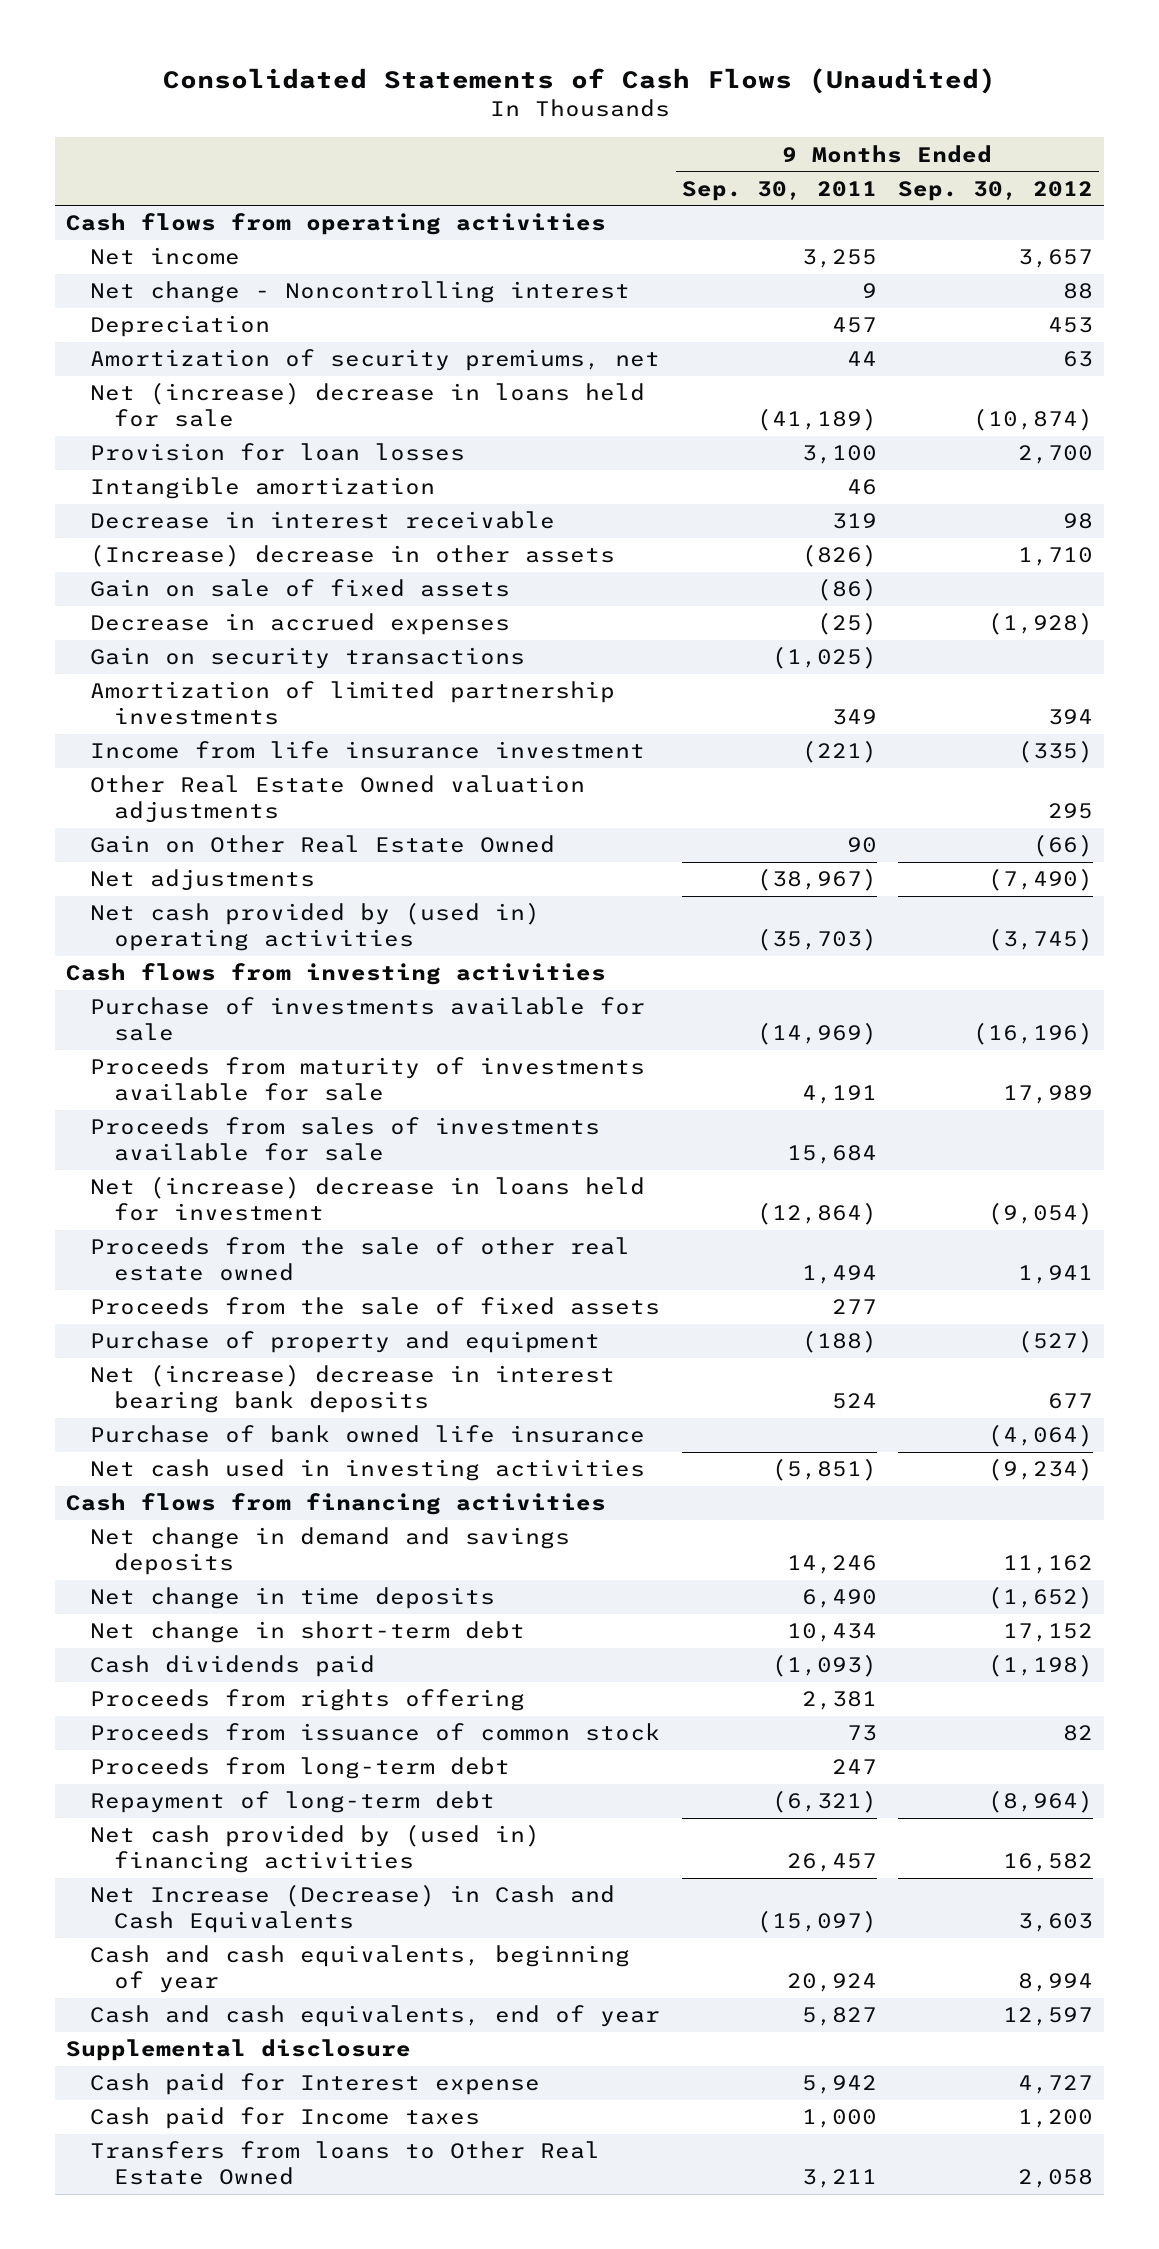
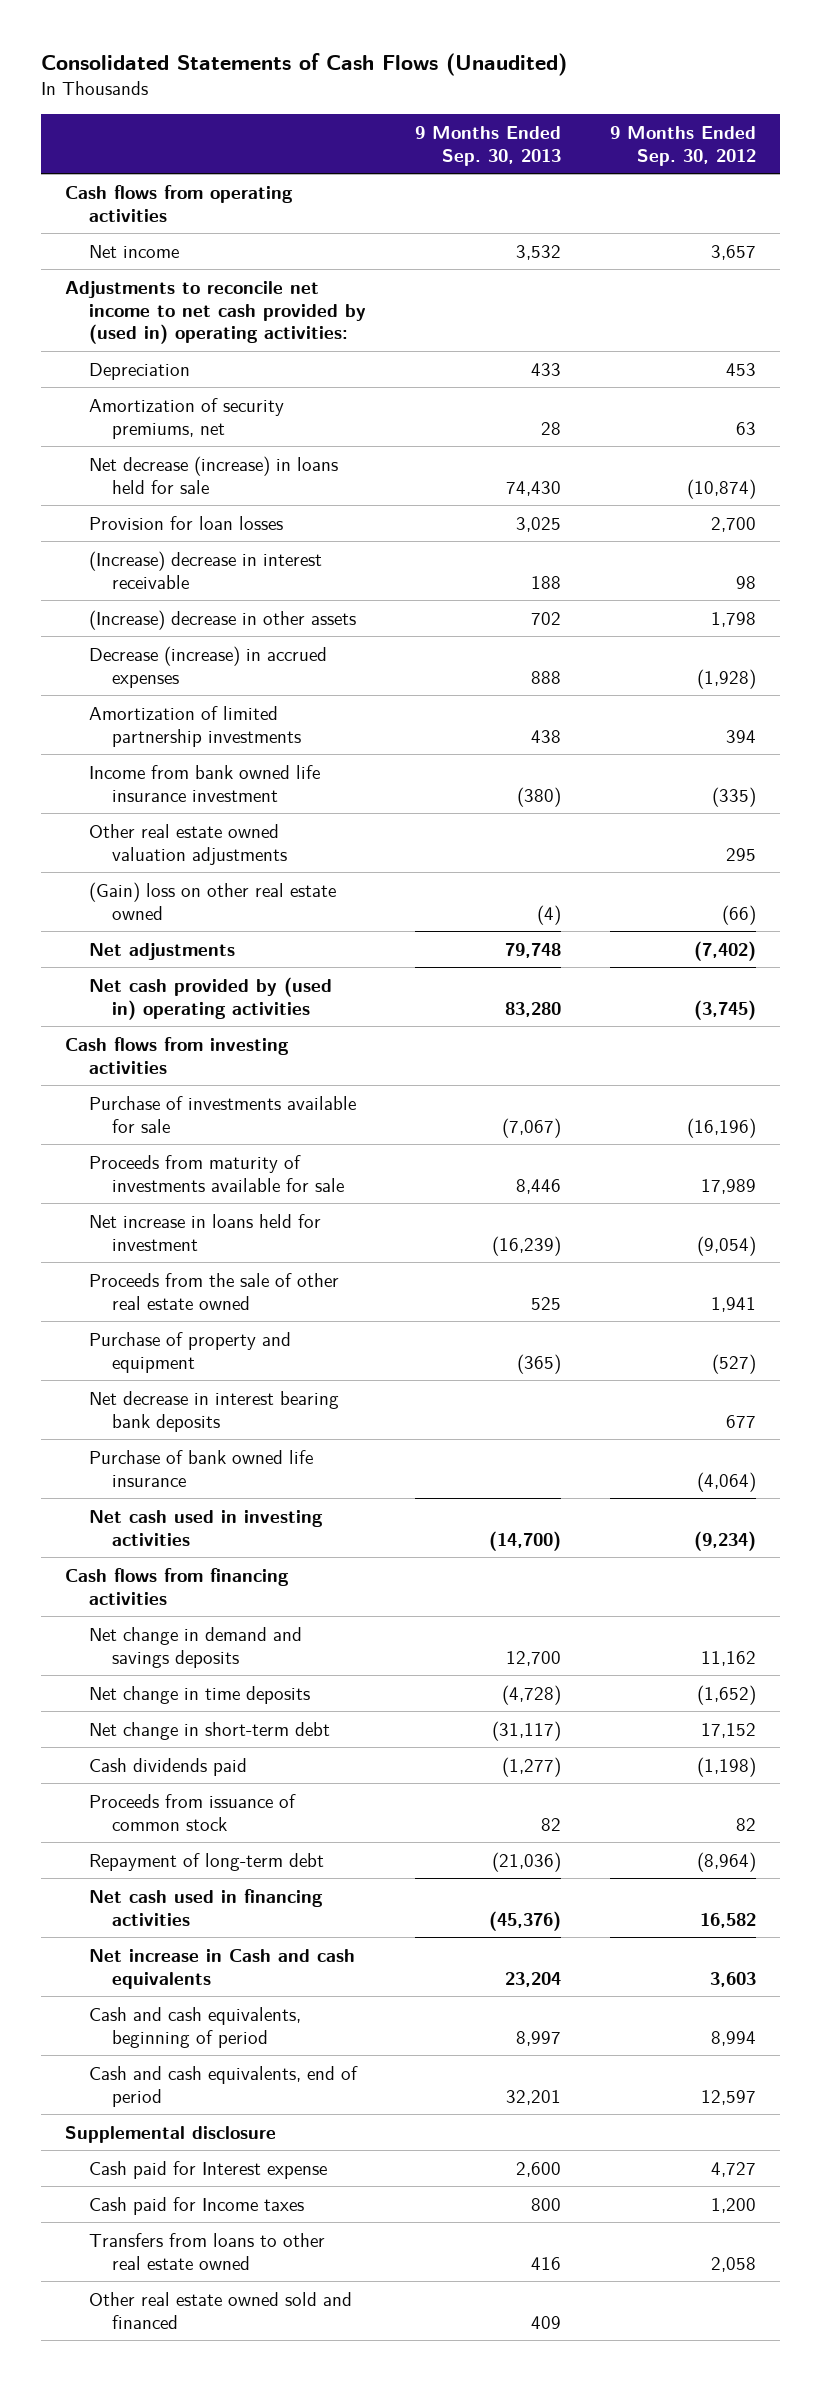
[681,180,877,201] Sep. 30, 2011 -> none
none -> [414,126,561,166] 9 Months Ended Sep. 30, 2013
[90,281,631,304] Net change - Noncontrolling interest -> none
none -> [65,280,366,345] Adjustments to reconcile net income to net cash provided by (used in) operating activities:
[90,382,646,428] Net (increase) decrease in loans held for sale -> [88,455,338,494] Net decrease (increase) in loans held for sale
[90,477,436,500] Intangible amortization -> none
[90,579,511,598] Gain on sale of fixed assets -> none
[90,647,526,670] Gain on security transactions -> none
[90,511,556,530] Decrease in interest receivable -> [88,550,322,589] (Increase) decrease in interest receivable
[1018,547,1094,567] 1,710 -> [710,611,756,627] 1,798
[90,613,511,636] Decrease in accrued expenses -> [88,645,327,688] Decrease (increase) in accrued expenses
[90,741,646,760] Income from life insurance investment -> [88,764,320,802] Income from bank owned life insurance investment
[90,775,586,824] Other Real Estate Owned valuation adjustments -> [88,823,288,865] Other real estate owned valuation adjustments
[90,835,556,854] Gain on Other Real Estate Owned -> [88,881,336,920] (Gain) loss on other real estate owned
[988,868,1094,892] (7,490) -> [693,940,756,961] (7,402)
[90,1117,601,1162] Proceeds from sales of investments available for sale -> none
[90,1176,646,1222] Net (increase) decrease in loans held for investment -> [88,1213,321,1251] Net increase in loans held for investment
[90,1297,661,1316] Proceeds from the sale of fixed assets -> none
[90,1364,616,1414] Net (increase) decrease in interest bearing bank deposits -> [88,1390,339,1432] Net decrease in interest bearing bank deposits
[90,1689,526,1712] Proceeds from rights offering -> none
[90,1757,511,1780] Proceeds from long-term debt -> none
[90,1824,541,1874] Net cash provided by (used in) financing activities -> [88,1888,323,1926] Net cash used in financing activities
[90,1884,616,1934] Net Increase (Decrease) in Cash and Cash Equivalents -> [88,1948,355,1989] Net increase in Cash and cash equivalents
[90,1945,631,1994] Cash and cash equivalents, beginning of year -> [88,2006,301,2048] Cash and cash equivalents, beginning of period
[90,2005,661,2028] Cash and cash equivalents, end of year -> [88,2065,358,2107] Cash and cash equivalents, end of period
[90,2141,601,2186] Transfers from loans to Other Real Estate Owned -> [88,2232,325,2270] Transfers from loans to other real estate owned
none -> [88,2291,352,2329] Other real estate owned sold and financed

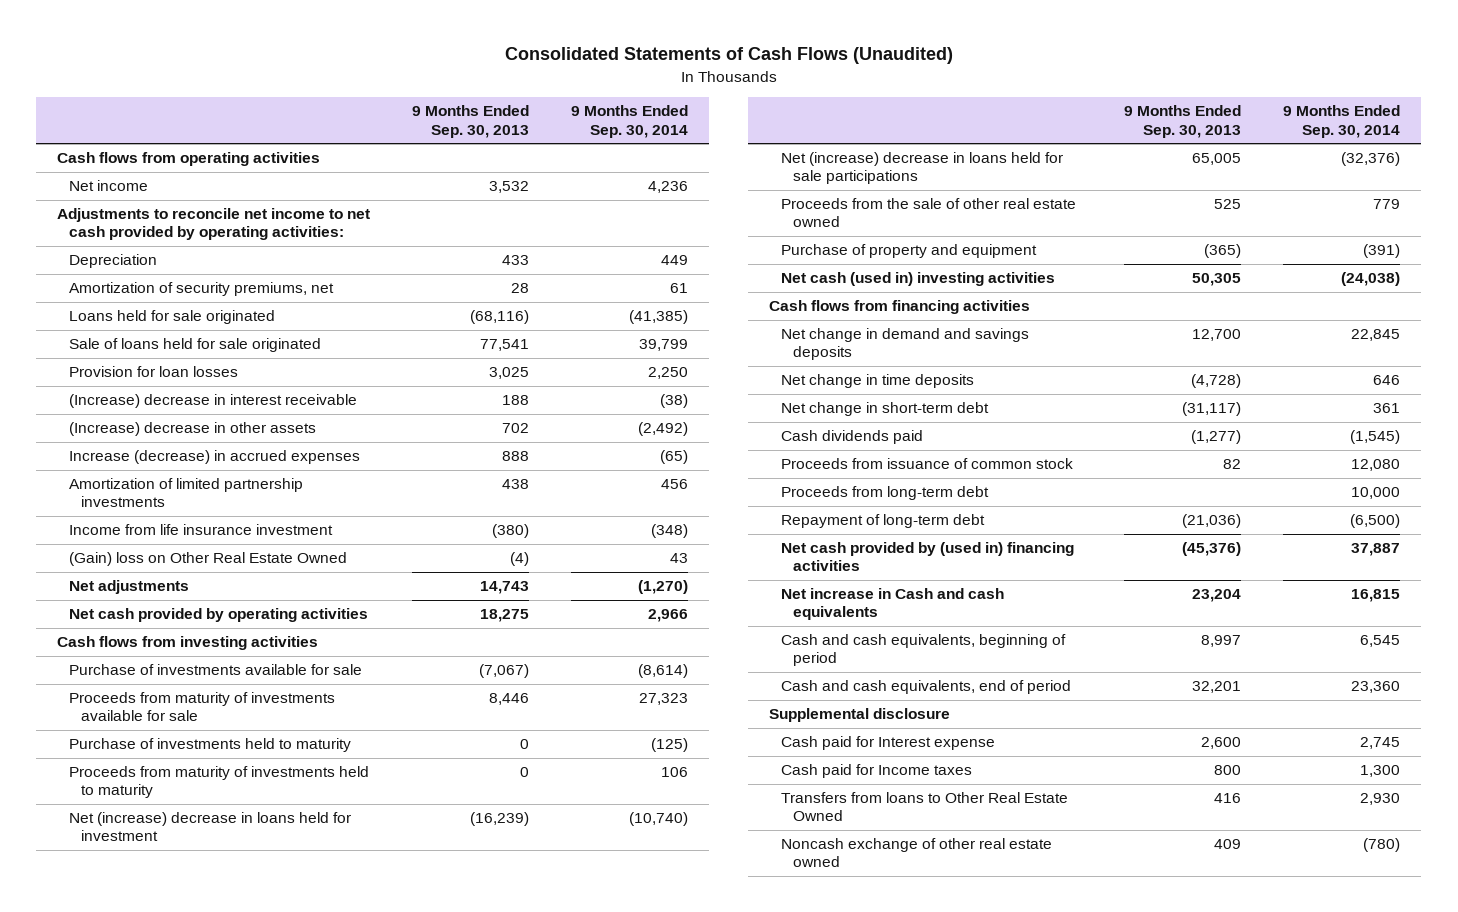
[609,126,756,166] 9 Months Ended Sep. 30, 2012 -> none
none -> [571,105,689,138] 9 Months Ended Sep. 30, 2014
[65,280,366,345] Adjustments to reconcile net income to net cash provided by (used in) operating activities: -> [57,208,371,241] Adjustments to reconcile net income to net cash provided by operating activities:
[88,455,338,494] Net decrease (increase) in loans held for sale -> none
none -> [69,310,276,325] Loans held for sale originated
none -> [69,338,322,353] Sale of loans held for sale originated
[88,645,327,688] Decrease (increase) in accrued expenses -> [69,450,361,465] Increase (decrease) in accrued expenses
[88,823,288,865] Other real estate owned valuation adjustments -> none
[88,764,320,802] Income from bank owned life insurance investment -> [69,524,334,536] Income from life insurance investment
[88,881,336,920] (Gain) loss on other real estate owned -> [69,552,348,567] (Gain) loss on Other Real Estate Owned
[504,942,561,958] 79,748 -> [480,581,530,595] 14,743
[88,976,332,1020] Net cash provided by (used in) operating activities -> [69,608,369,623] Net cash provided by operating activities
[504,1001,561,1017] 83,280 -> [480,609,530,623] 18,275
none -> [69,738,352,753] Purchase of investments held to maturity
none -> [69,766,370,799] Proceeds from maturity of investments held to maturity
[88,1213,321,1251] Net increase in loans held for investment -> [69,812,352,842] Net (increase) decrease in loans held for investment
none -> [781,152,1064,185] Net (increase) decrease in loans held for sale participations
[88,1390,339,1432] Net decrease in interest bearing bank deposits -> none
[88,1449,313,1487] Purchase of bank owned life insurance -> none
[88,1509,323,1546] Net cash used in investing activities -> [781,272,1056,287] Net cash (used in) investing activities
[488,1530,561,1551] (14,700) -> [1192,273,1242,287] 50,305
none -> [781,486,990,501] Proceeds from long-term debt
[88,1888,323,1926] Net cash used in financing activities -> [781,542,1075,572] Net cash provided by (used in) financing activities
[88,2232,325,2270] Transfers from loans to other real estate owned -> [781,792,1069,822] Transfers from loans to Other Real Estate Owned
[88,2291,352,2329] Other real estate owned sold and financed -> [781,838,1053,868] Noncash exchange of other real estate owned

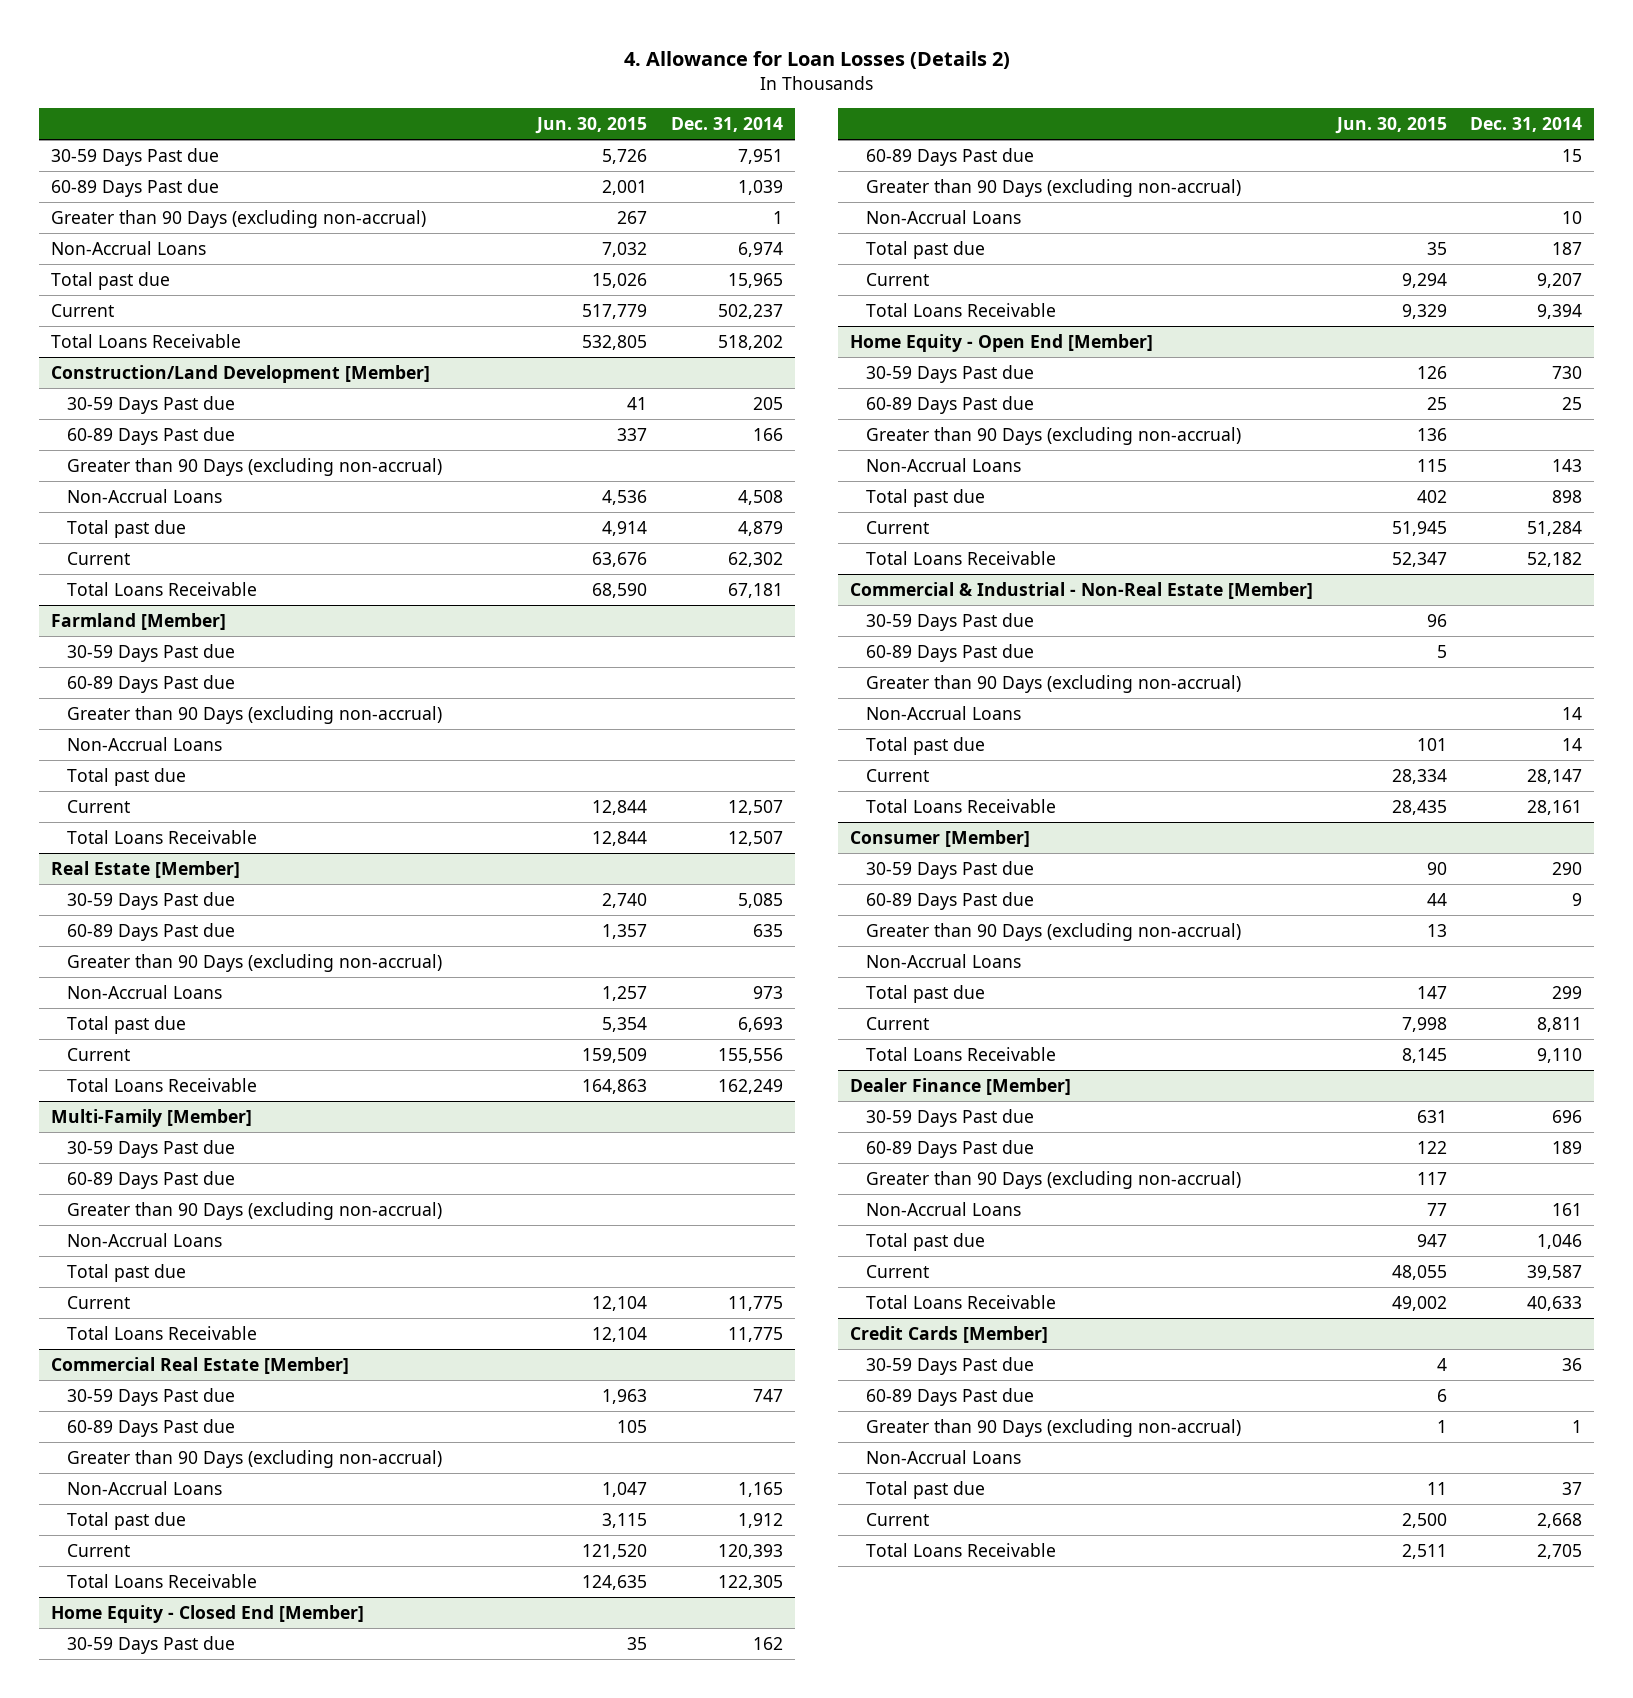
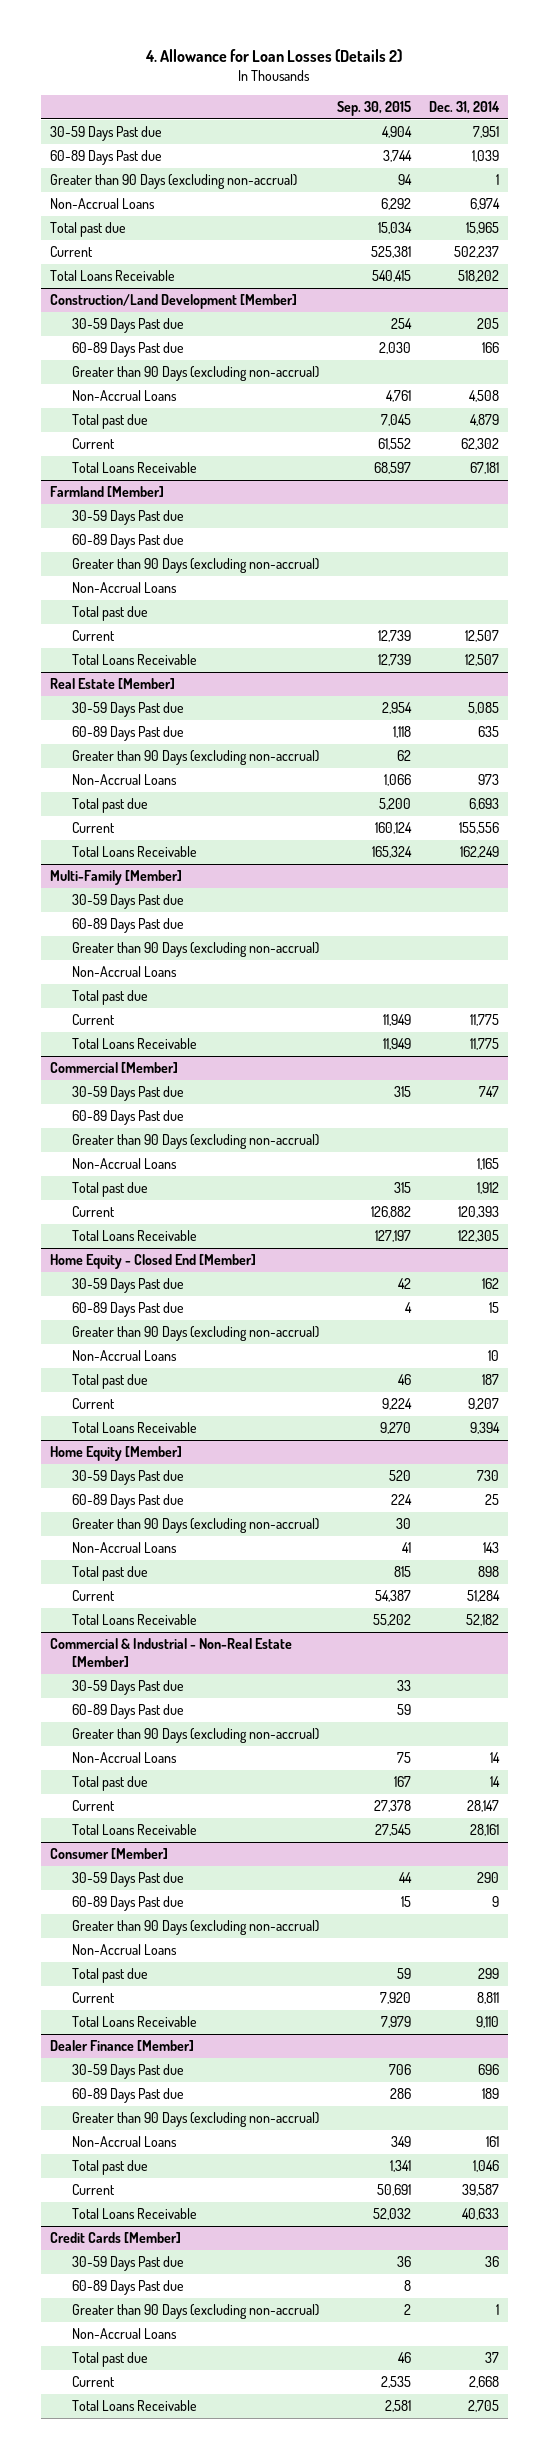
[535,116,648,134] Jun. 30, 2015 -> none
none -> [336,100,411,116] Sep. 30, 2015
[51,1357,350,1375] Commercial Real Estate [Member] -> [49,1062,178,1074] Commercial [Member]
[850,334,1154,353] Home Equity - Open End [Member] -> [49,1446,182,1462] Home Equity [Member]

